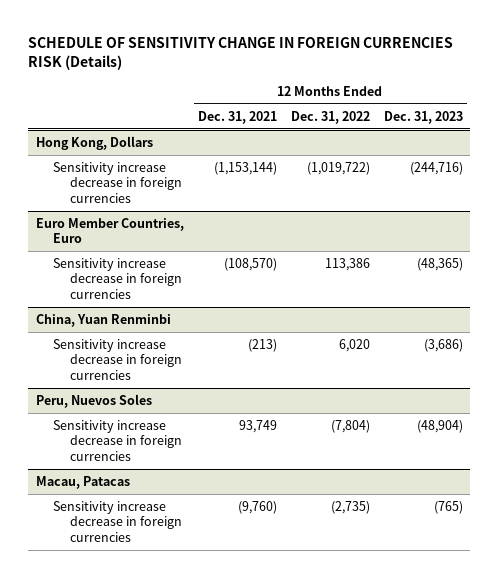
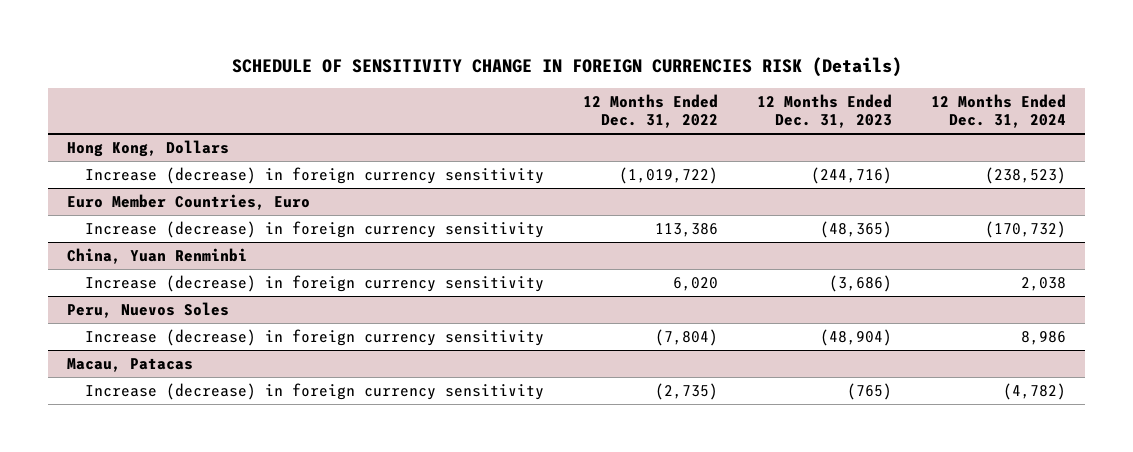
[197,110,277,124] Dec. 31, 2021 -> none
none -> [931,93,1067,129] 12 Months Ended Dec. 31, 2024
[52,161,183,203] Sensitivity increase decrease in foreign currencies -> [85,167,545,185] Increase (decrease) in foreign currency sensitivity
[52,257,183,299] Sensitivity increase decrease in foreign currencies -> [85,221,545,239] Increase (decrease) in foreign currency sensitivity
[52,338,183,380] Sensitivity increase decrease in foreign currencies -> [85,275,545,293] Increase (decrease) in foreign currency sensitivity
[52,419,183,461] Sensitivity increase decrease in foreign currencies -> [85,329,545,347] Increase (decrease) in foreign currency sensitivity
[52,500,183,542] Sensitivity increase decrease in foreign currencies -> [85,383,545,401] Increase (decrease) in foreign currency sensitivity

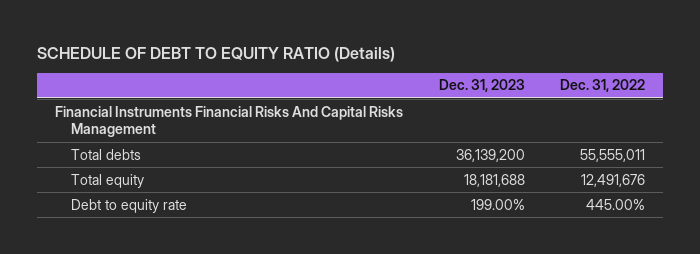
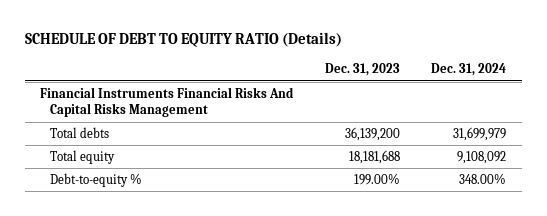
[560,79,646,93] Dec. 31, 2022 -> none
none -> [431,63,507,77] Dec. 31, 2024
[71,198,188,213] Debt to equity rate -> [49,172,142,187] Debt-to-equity %

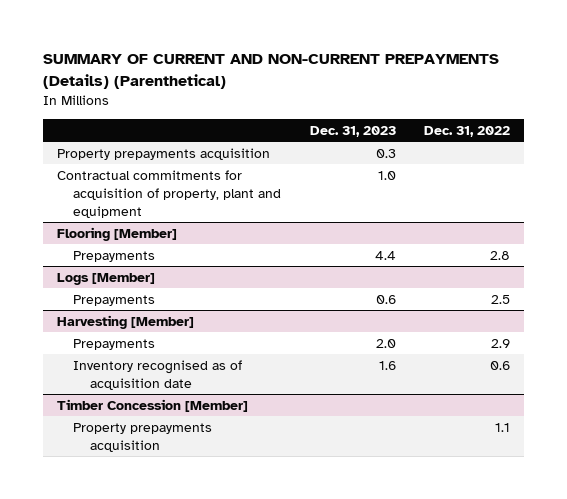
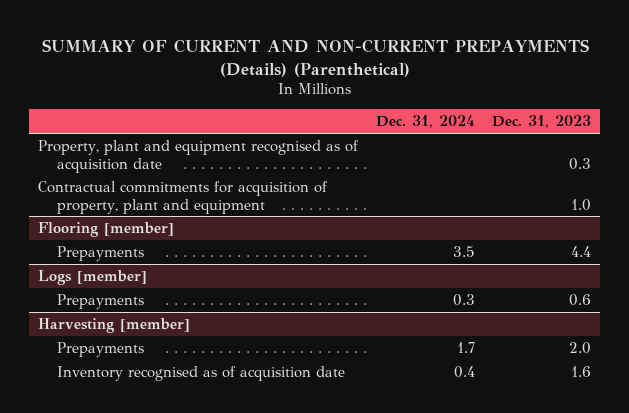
[424,125,511,137] Dec. 31, 2022 -> none
none -> [375,115,475,129] Dec. 31, 2024
[56,147,270,160] Property prepayments acquisition -> [37,140,359,173] Property, plant and equipment recognised as of acquisition date
[56,226,177,241] Flooring [Member] -> [37,222,174,238] Flooring [member]
[56,272,155,285] Logs [Member] -> [37,270,147,286] Logs [member]
[56,314,194,329] Harvesting [Member] -> [37,318,190,334] Harvesting [member]
[56,398,248,412] Timber Concession [Member] -> none
[73,422,213,452] Property prepayments acquisition -> none

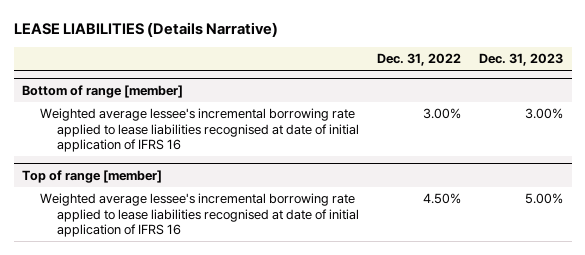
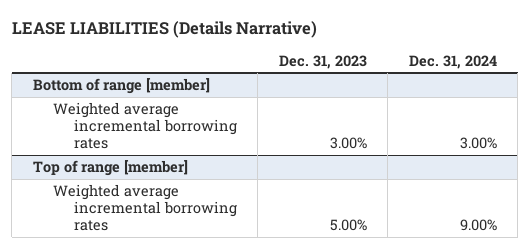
[377,53,462,67] Dec. 31, 2022 -> none
none -> [408,54,497,69] Dec. 31, 2024
[39,108,360,152] Weighted average lessee's incremental borrowing rate applied to lease liabilities recognised at date of initial application of IFRS 16 -> [53,102,237,150] Weighted average incremental borrowing rates
[39,193,360,237] Weighted average lessee's incremental borrowing rate applied to lease liabilities recognised at date of initial application of IFRS 16 -> [53,184,237,232] Weighted average incremental borrowing rates

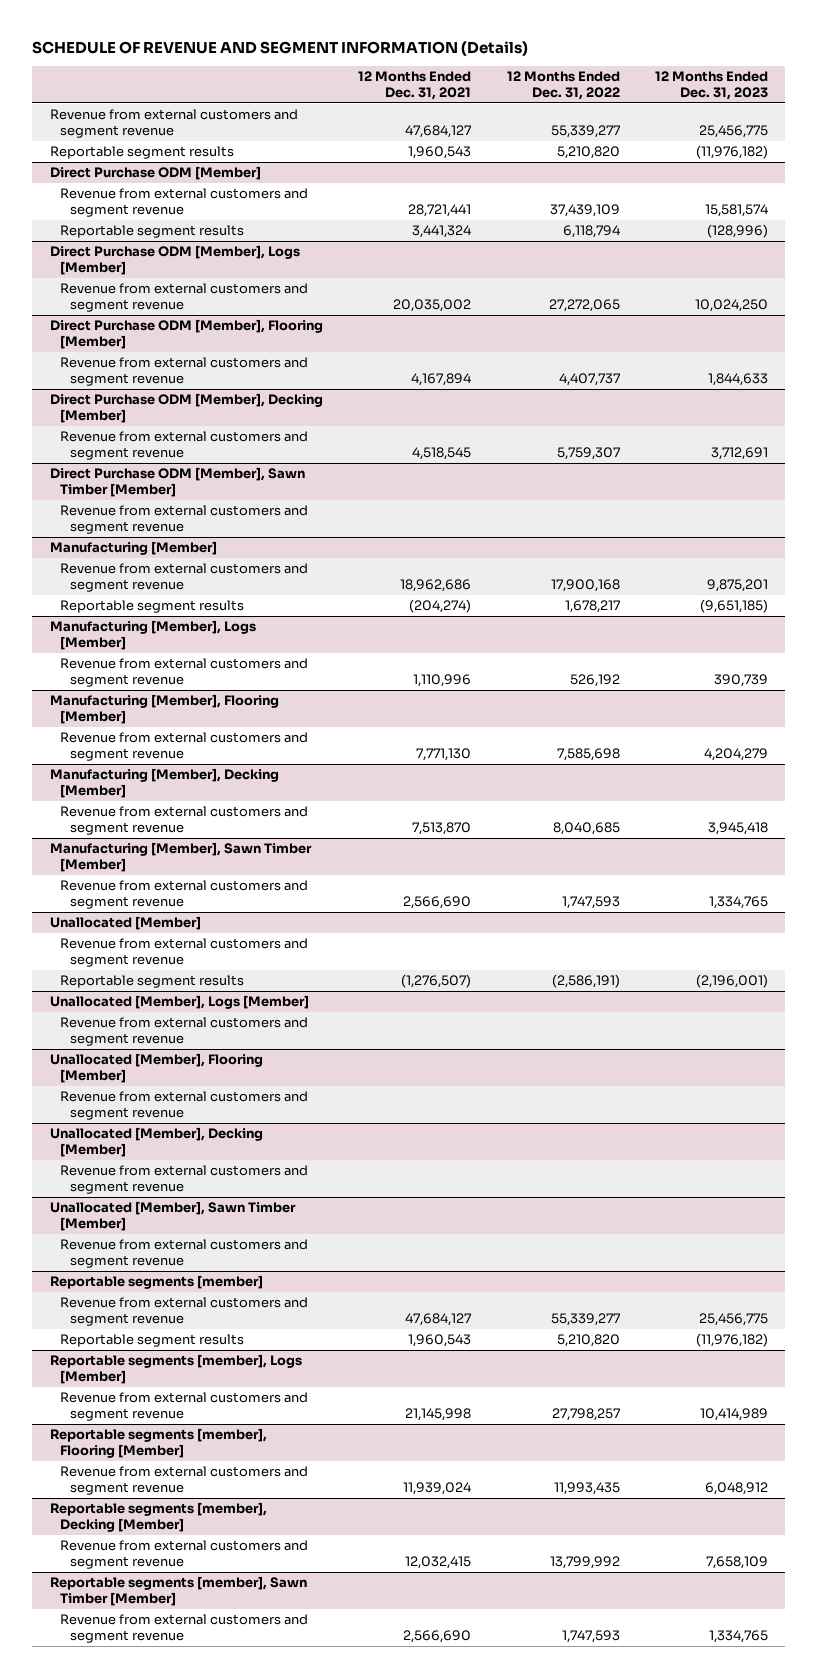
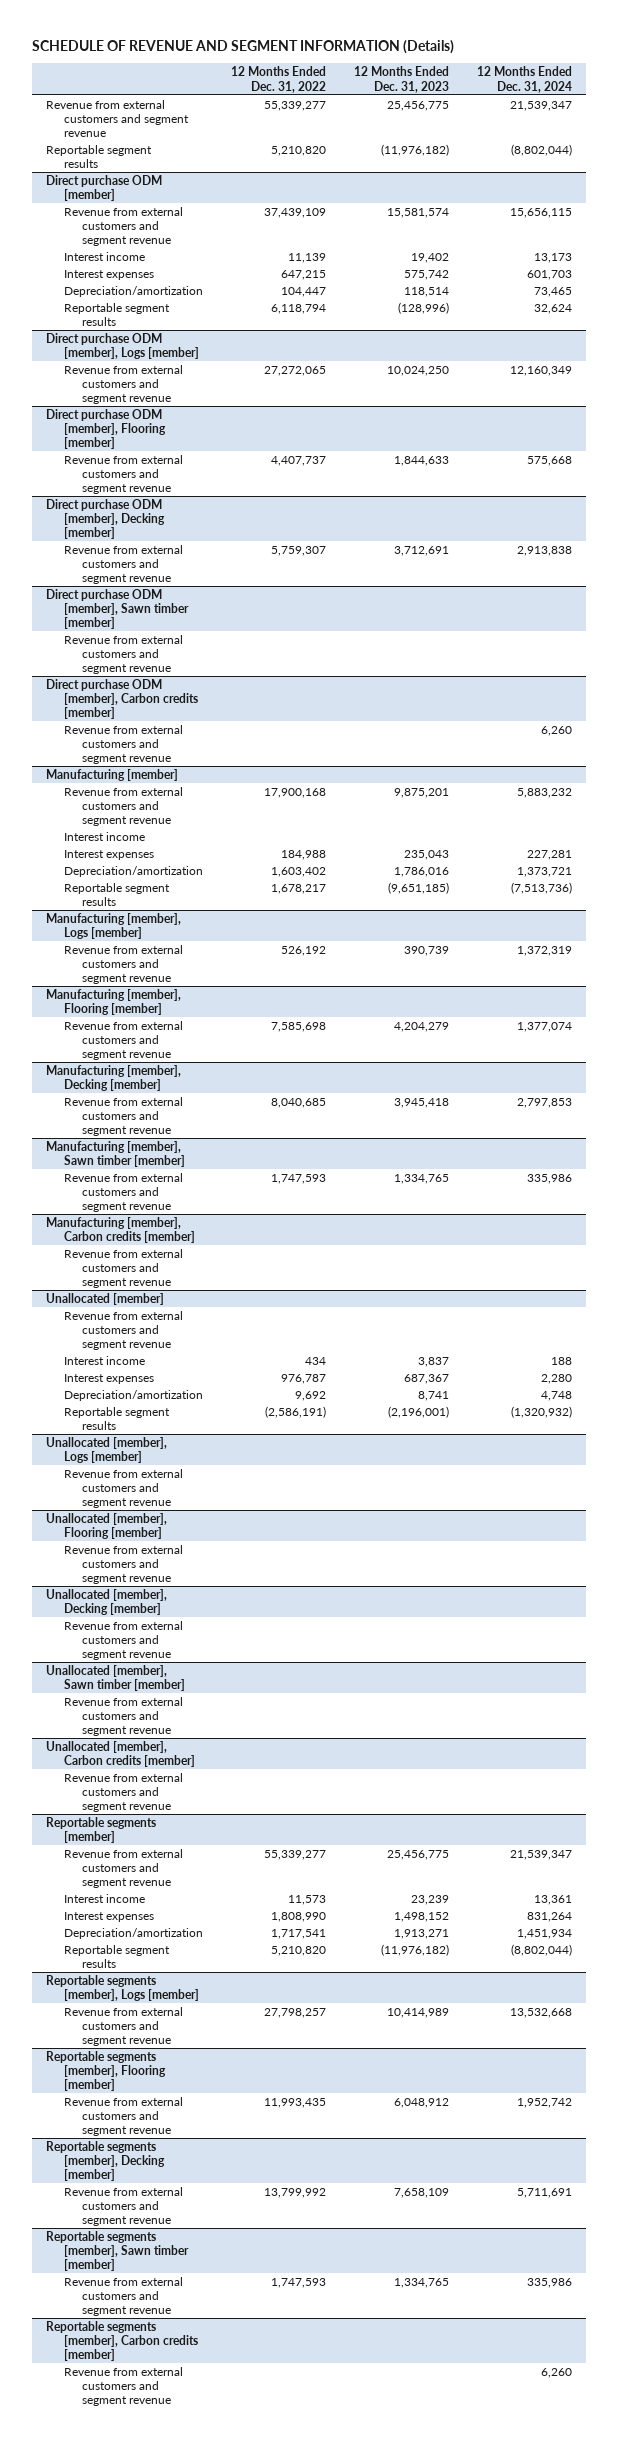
[358,71,472,101] 12 Months Ended Dec. 31, 2021 -> none
none -> [477,66,573,93] 12 Months Ended Dec. 31, 2024
[50,166,262,181] Direct Purchase ODM [Member] -> [46,174,163,202] Direct purchase ODM [member]
none -> [64,251,146,261] Interest income
none -> [64,269,155,280] Interest expenses
none -> [64,285,204,297] Depreciation/amortization
[50,245,301,276] Direct Purchase ODM [Member], Logs [Member] -> [46,332,200,360] Direct purchase ODM [member], Logs [member]
[50,319,324,350] Direct Purchase ODM [Member], Flooring [Member] -> [46,408,167,450] Direct purchase ODM [member], Flooring [member]
[50,393,324,424] Direct Purchase ODM [Member], Decking [Member] -> [46,498,166,540] Direct purchase ODM [member], Decking [member]
[50,467,306,498] Direct Purchase ODM [Member], Sawn Timber [Member] -> [46,588,190,630] Direct purchase ODM [member], Sawn timber [member]
none -> [46,678,199,720] Direct purchase ODM [member], Carbon credits [member]
none -> [64,724,184,765] Revenue from external customers and segment revenue
[50,541,218,556] Manufacturing [Member] -> [46,768,179,781] Manufacturing [member]
none -> [64,831,146,841] Interest income
none -> [64,849,155,860] Interest expenses
none -> [64,865,204,877] Depreciation/amortization
[50,620,257,651] Manufacturing [Member], Logs [Member] -> [46,912,182,940] Manufacturing [member], Logs [member]
[50,694,280,725] Manufacturing [Member], Flooring [Member] -> [46,988,182,1016] Manufacturing [member], Flooring [member]
[50,768,280,799] Manufacturing [Member], Decking [Member] -> [46,1064,182,1092] Manufacturing [member], Decking [member]
[50,842,313,873] Manufacturing [Member], Sawn Timber [Member] -> [46,1140,186,1168] Manufacturing [member], Sawn timber [member]
[50,916,202,931] Unallocated [Member] -> none
none -> [46,1216,196,1244] Manufacturing [member], Carbon credits [member]
none -> [46,1292,165,1305] Unallocated [member]
none -> [64,1310,184,1351] Revenue from external customers and segment revenue
none -> [64,1355,146,1365] Interest income
none -> [64,1373,155,1384] Interest expenses
none -> [64,1389,204,1401] Depreciation/amortization
[50,995,310,1010] Unallocated [Member], Logs [Member] -> [46,1436,168,1464] Unallocated [member], Logs [member]
[50,1053,264,1084] Unallocated [Member], Flooring [Member] -> [46,1512,168,1540] Unallocated [member], Flooring [member]
[50,1127,264,1158] Unallocated [Member], Decking [Member] -> [46,1588,168,1616] Unallocated [member], Decking [member]
[50,1201,297,1232] Unallocated [Member], Sawn Timber [Member] -> [46,1664,186,1692] Unallocated [member], Sawn timber [member]
none -> [46,1740,196,1768] Unallocated [member], Carbon credits [member]
none -> [64,1772,184,1813] Revenue from external customers and segment revenue
none -> [64,1893,146,1903] Interest income
none -> [64,1911,155,1922] Interest expenses
none -> [64,1927,204,1939] Depreciation/amortization
[50,1354,303,1385] Reportable segments [member], Logs [Member] -> [46,1974,200,2002] Reportable segments [member], Logs [member]
[50,1428,268,1459] Reportable segments [member], Flooring [Member] -> [46,2050,167,2092] Reportable segments [member], Flooring [member]
[50,1502,268,1533] Reportable segments [member], Decking [Member] -> [46,2140,166,2182] Reportable segments [member], Decking [member]
[50,1576,308,1607] Reportable segments [member], Sawn Timber [Member] -> [46,2230,190,2272] Reportable segments [member], Sawn timber [member]
none -> [46,2320,199,2362] Reportable segments [member], Carbon credits [member]
none -> [64,2366,184,2407] Revenue from external customers and segment revenue

